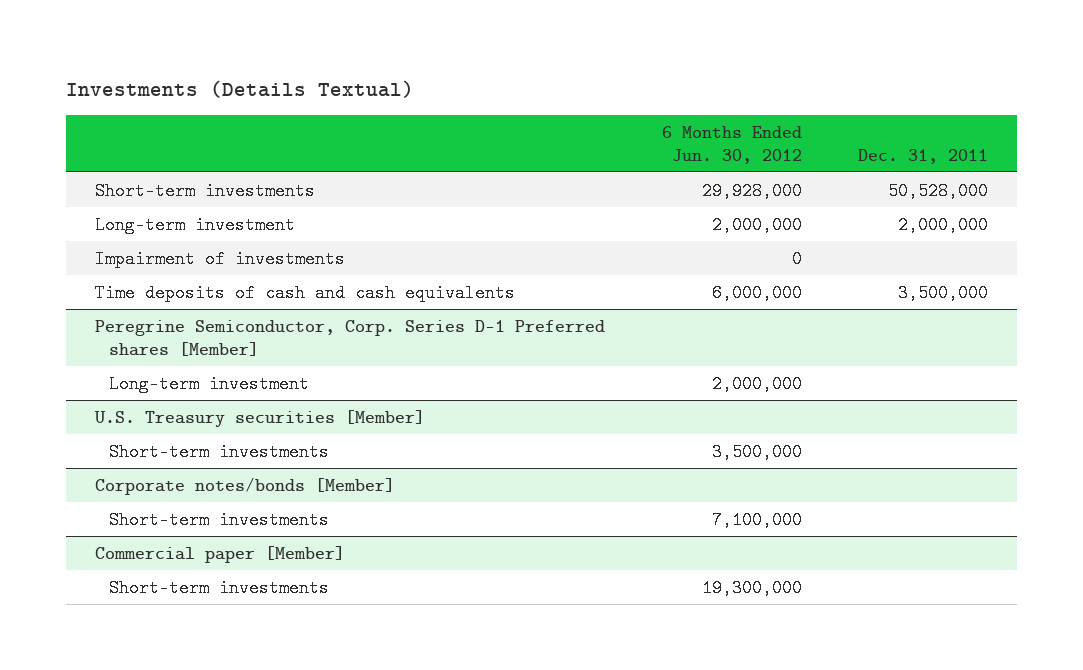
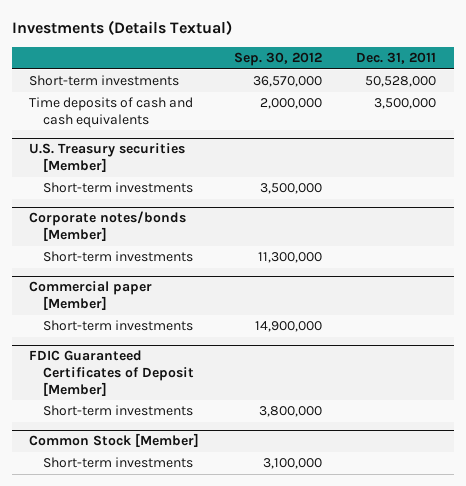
[661,125,802,164] 6 Months Ended Jun. 30, 2012 -> none
none -> [233,52,322,67] Sep. 30, 2012
[94,215,295,234] Long-term investment -> none
[94,249,345,268] Impairment of investments -> none
[94,319,605,356] Peregrine Semiconductor, Corp. Series D-1 Preferred shares [Member] -> none
[108,374,309,393] Long-term investment -> none
none -> [29,350,194,396] FDIC Guaranteed Certificates of Deposit [Member]
none -> [42,405,193,417] Short-term investments
none -> [29,433,200,448] Common Stock [Member]
none -> [42,457,193,469] Short-term investments

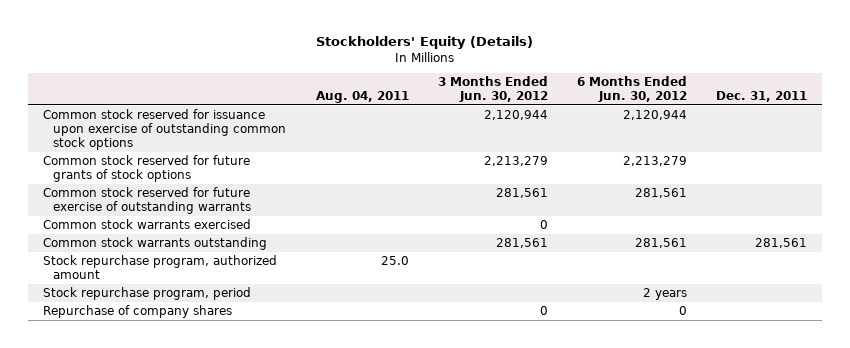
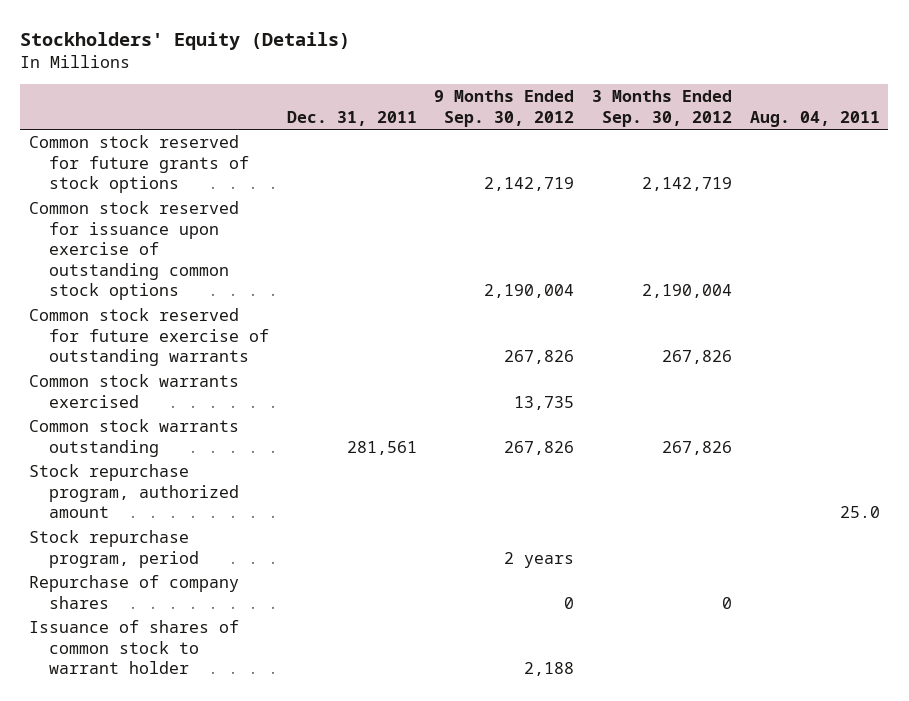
[437,76,548,103] 3 Months Ended Jun. 30, 2012 -> none
[576,76,687,103] 6 Months Ended Jun. 30, 2012 -> none
none -> [434,90,575,127] 9 Months Ended Sep. 30, 2012
none -> [591,90,732,127] 3 Months Ended Sep. 30, 2012
[42,109,287,151] Common stock reserved for issuance upon exercise of outstanding common stock options -> [29,201,240,300] Common stock reserved for issuance upon exercise of outstanding common stock options
none -> [29,620,240,675] Issuance of shares of common stock to warrant holder

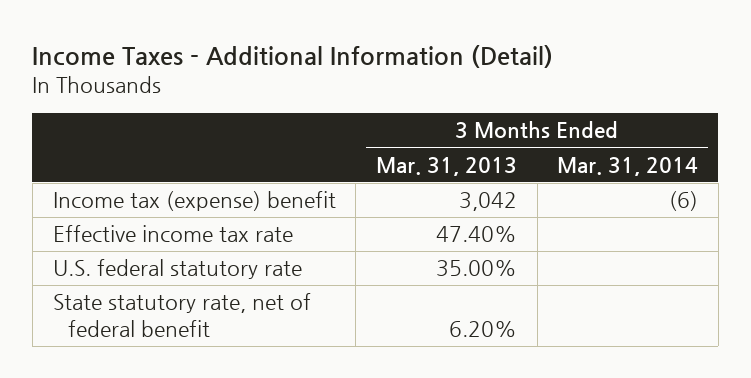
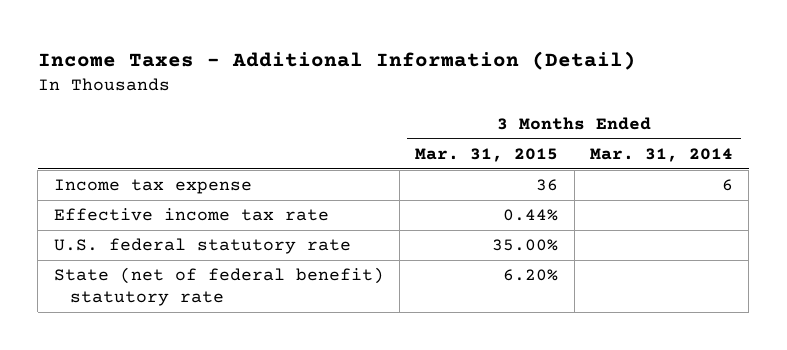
[375,156,517,176] Mar. 31, 2013 -> none
none -> [415,148,559,163] Mar. 31, 2015
[52,191,336,212] Income tax (expense) benefit -> [53,179,252,195] Income tax expense
[669,191,699,212] (6) -> [721,179,733,192] 6
[52,293,311,338] State statutory rate, net of federal benefit -> [53,267,384,306] State (net of federal benefit) statutory rate

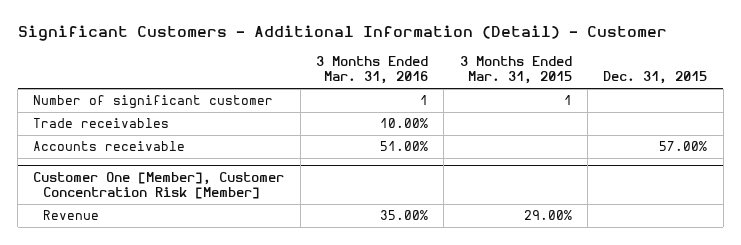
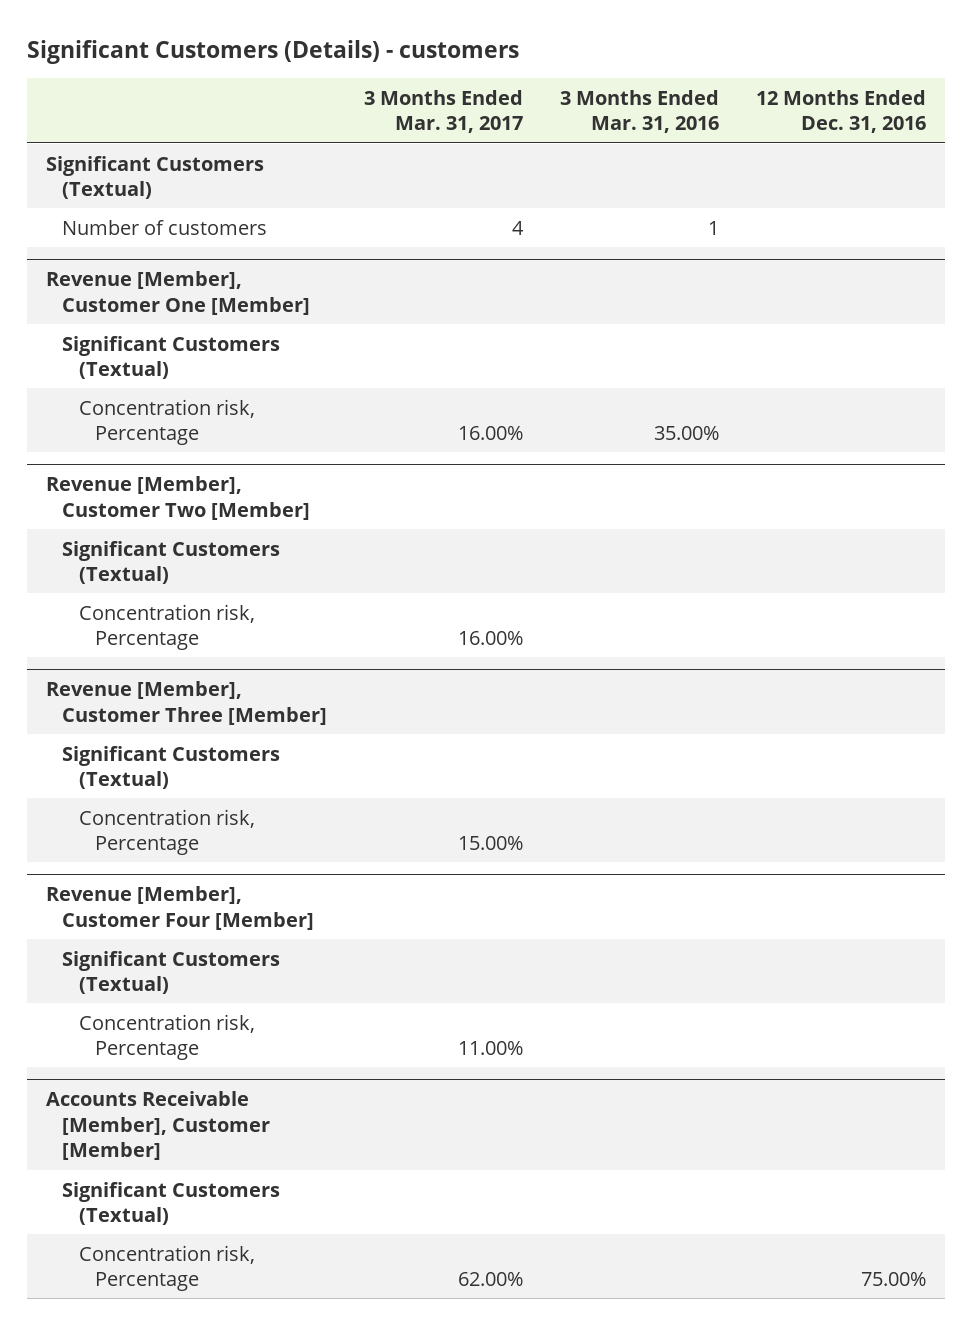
[17,25,667,42] Significant Customers - Additional Information (Detail) - Customer -> [27,40,520,65] Significant Customers (Details) - customers
[459,56,572,85] 3 Months Ended Mar. 31, 2015 -> none
[603,71,708,85] Dec. 31, 2015 -> none
none -> [364,89,524,134] 3 Months Ended Mar. 31, 2017
none -> [756,89,927,134] 12 Months Ended Dec. 31, 2016
[33,118,170,129] Trade receivables -> none
[33,141,186,152] Accounts receivable -> none
[33,171,285,200] Customer One [Member], Customer Concentration Risk [Member] -> none
[43,210,100,221] Revenue -> none
none -> [45,155,264,200] Significant Customers (Textual)
[33,95,274,110] Number of significant customer -> [62,219,268,235] Number of customers
none -> [45,271,311,315] Revenue [Member], Customer One [Member]
none -> [62,335,281,380] Significant Customers (Textual)
none -> [78,398,255,446] Concentration risk, Percentage
none -> [45,476,311,520] Revenue [Member], Customer Two [Member]
none -> [62,540,281,585] Significant Customers (Textual)
none -> [78,603,255,651] Concentration risk, Percentage
none -> [45,681,328,725] Revenue [Member], Customer Three [Member]
none -> [62,745,281,790] Significant Customers (Textual)
none -> [78,808,255,856] Concentration risk, Percentage
none -> [45,886,315,930] Revenue [Member], Customer Four [Member]
none -> [62,950,281,995] Significant Customers (Textual)
none -> [78,1013,255,1061] Concentration risk, Percentage
none -> [45,1091,271,1161] Accounts Receivable [Member], Customer [Member]
none -> [62,1181,281,1226] Significant Customers (Textual)
none -> [78,1244,255,1292] Concentration risk, Percentage

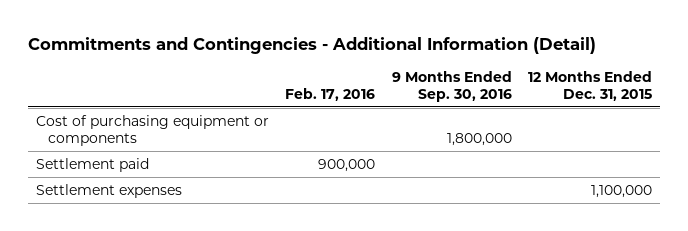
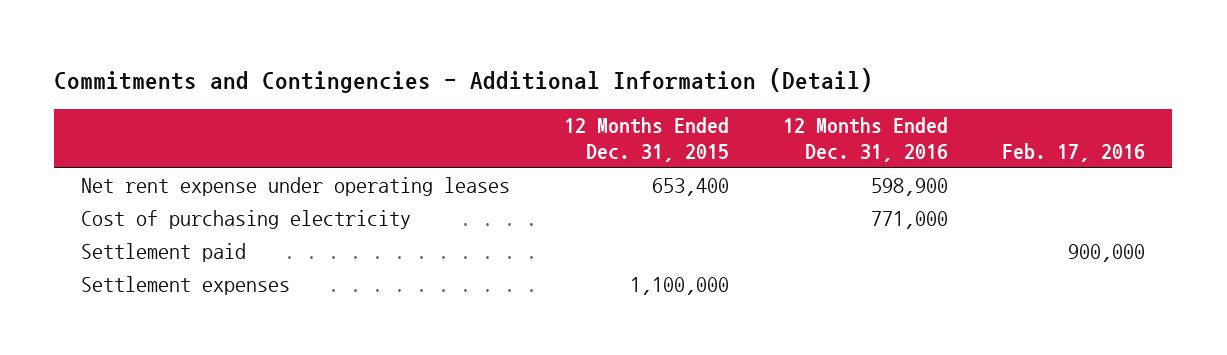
[391,70,512,102] 9 Months Ended Sep. 30, 2016 -> none
none -> [783,117,949,163] 12 Months Ended Dec. 31, 2016
none -> [81,177,511,197] Net rent expense under operating leases
[35,114,269,147] Cost of purchasing equipment or components -> [81,210,412,230] Cost of purchasing electricity

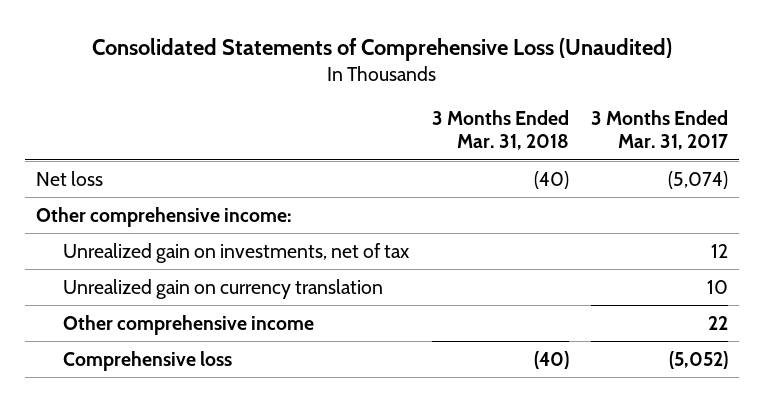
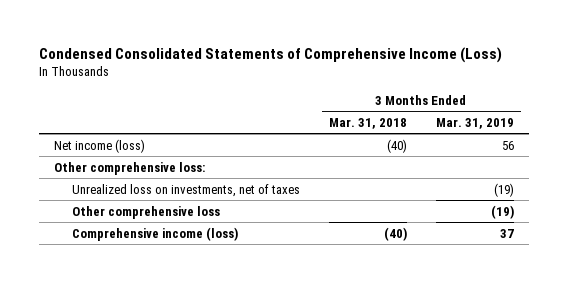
[92,37,673,61] Consolidated Statements of Comprehensive Loss (Unaudited) -> [38,46,502,63] Condensed Consolidated Statements of Comprehensive Income (Loss)
[591,110,729,151] 3 Months Ended Mar. 31, 2017 -> none
none -> [436,117,515,129] Mar. 31, 2019
[63,278,384,299] Unrealized gain on currency translation -> none
[36,170,104,186] Net loss -> [53,138,145,153] Net income (loss)
[36,206,293,227] Other comprehensive income: -> [53,161,205,175] Other comprehensive loss:
[63,242,411,263] Unrealized gain on investments, net of tax -> [71,183,300,197] Unrealized loss on investments, net of taxes
[63,314,315,335] Other comprehensive income -> [71,205,220,219] Other comprehensive loss
[63,350,233,371] Comprehensive loss -> [71,226,238,241] Comprehensive income (loss)

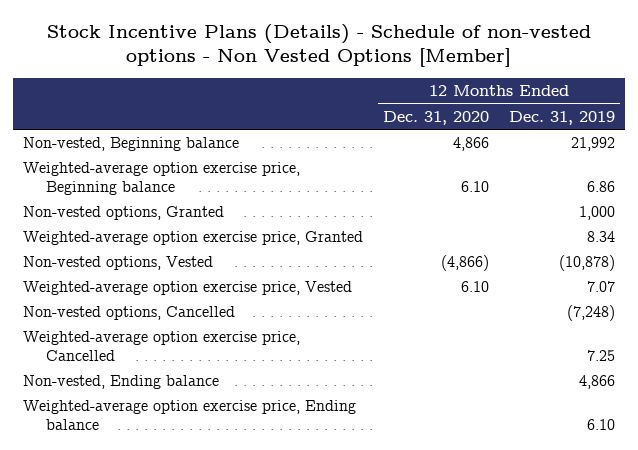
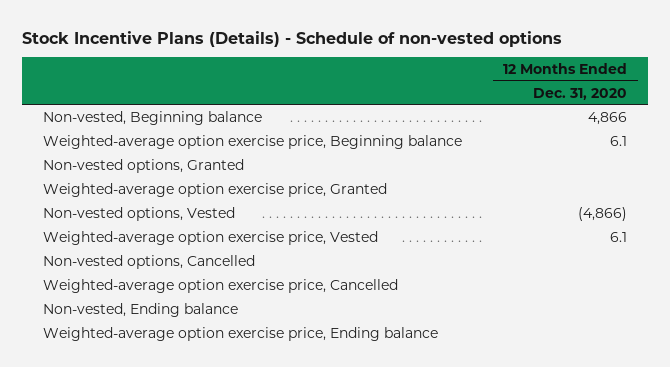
[46,23,591,68] Stock Incentive Plans (Details) - Schedule of non-vested options - Non Vested Options [Member] -> [21,30,562,47] Stock Incentive Plans (Details) - Schedule of non-vested options
[508,110,615,125] Dec. 31, 2019 -> none
[460,181,489,193] 6.10 -> [610,135,628,146] 6.1
[460,281,489,293] 6.10 -> [610,231,628,242] 6.1

